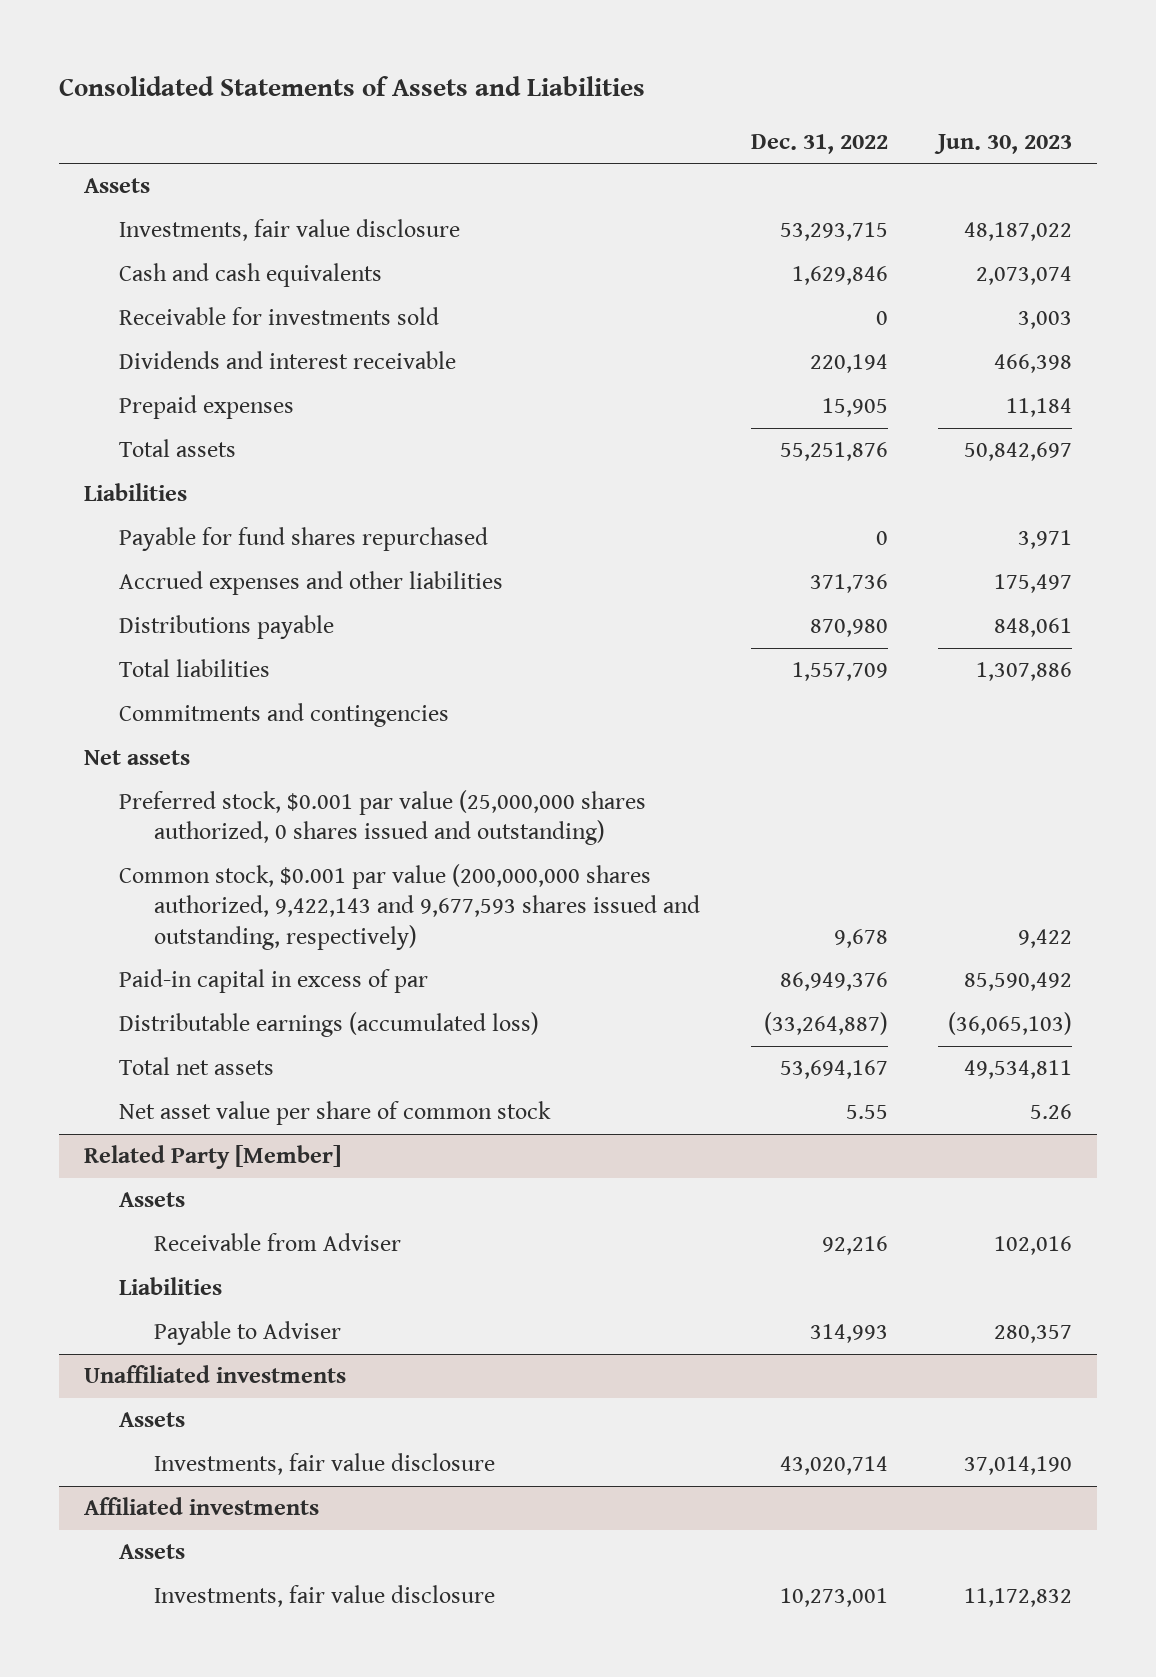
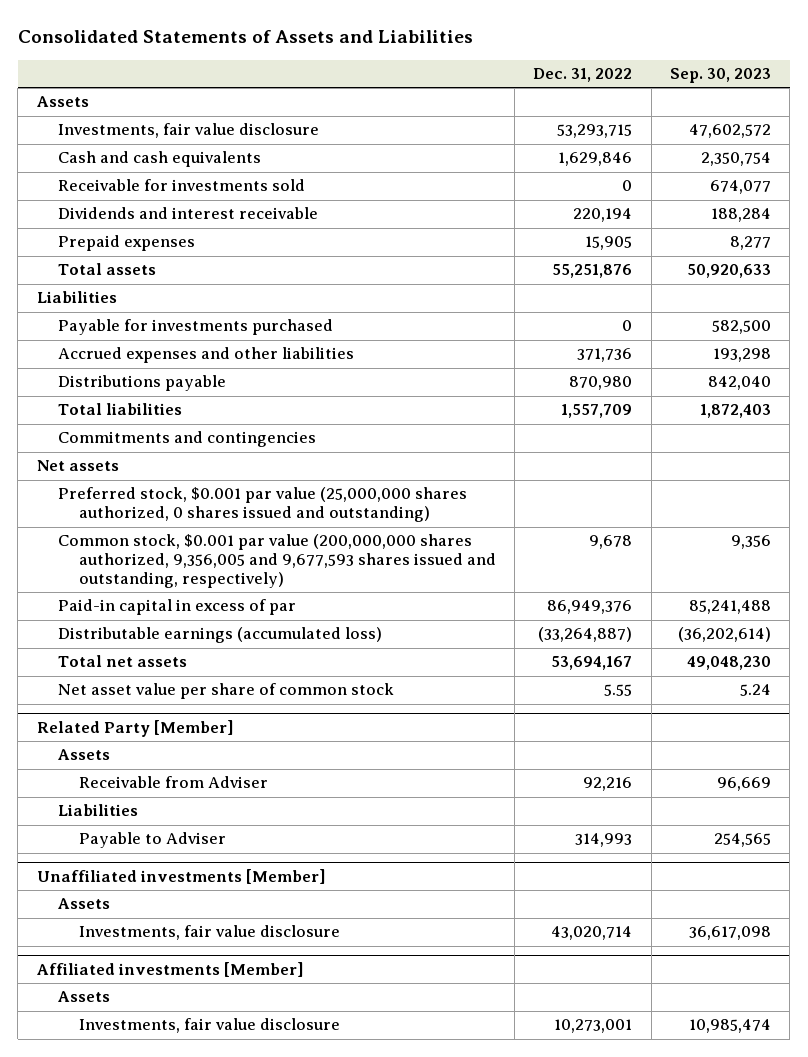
[934,133,1073,154] Jun. 30, 2023 -> none
none -> [669,68,771,84] Sep. 30, 2023
[119,527,489,552] Payable for fund shares repurchased -> [57,319,333,336] Payable for investments purchased
[119,864,701,950] Common stock, $0.001 par value (200,000,000 shares authorized, 9,422,143 and 9,677,593 shares issued and outstanding, respectively) -> [57,534,496,589] Common stock, $0.001 par value (200,000,000 shares authorized, 9,356,005 and 9,677,593 shares issued and outstanding, respectively)
[84,1365,347,1384] Unaffiliated investments -> [36,868,326,884] Unaffiliated investments [Member]
[84,1497,320,1516] Affiliated investments -> [36,961,304,977] Affiliated investments [Member]

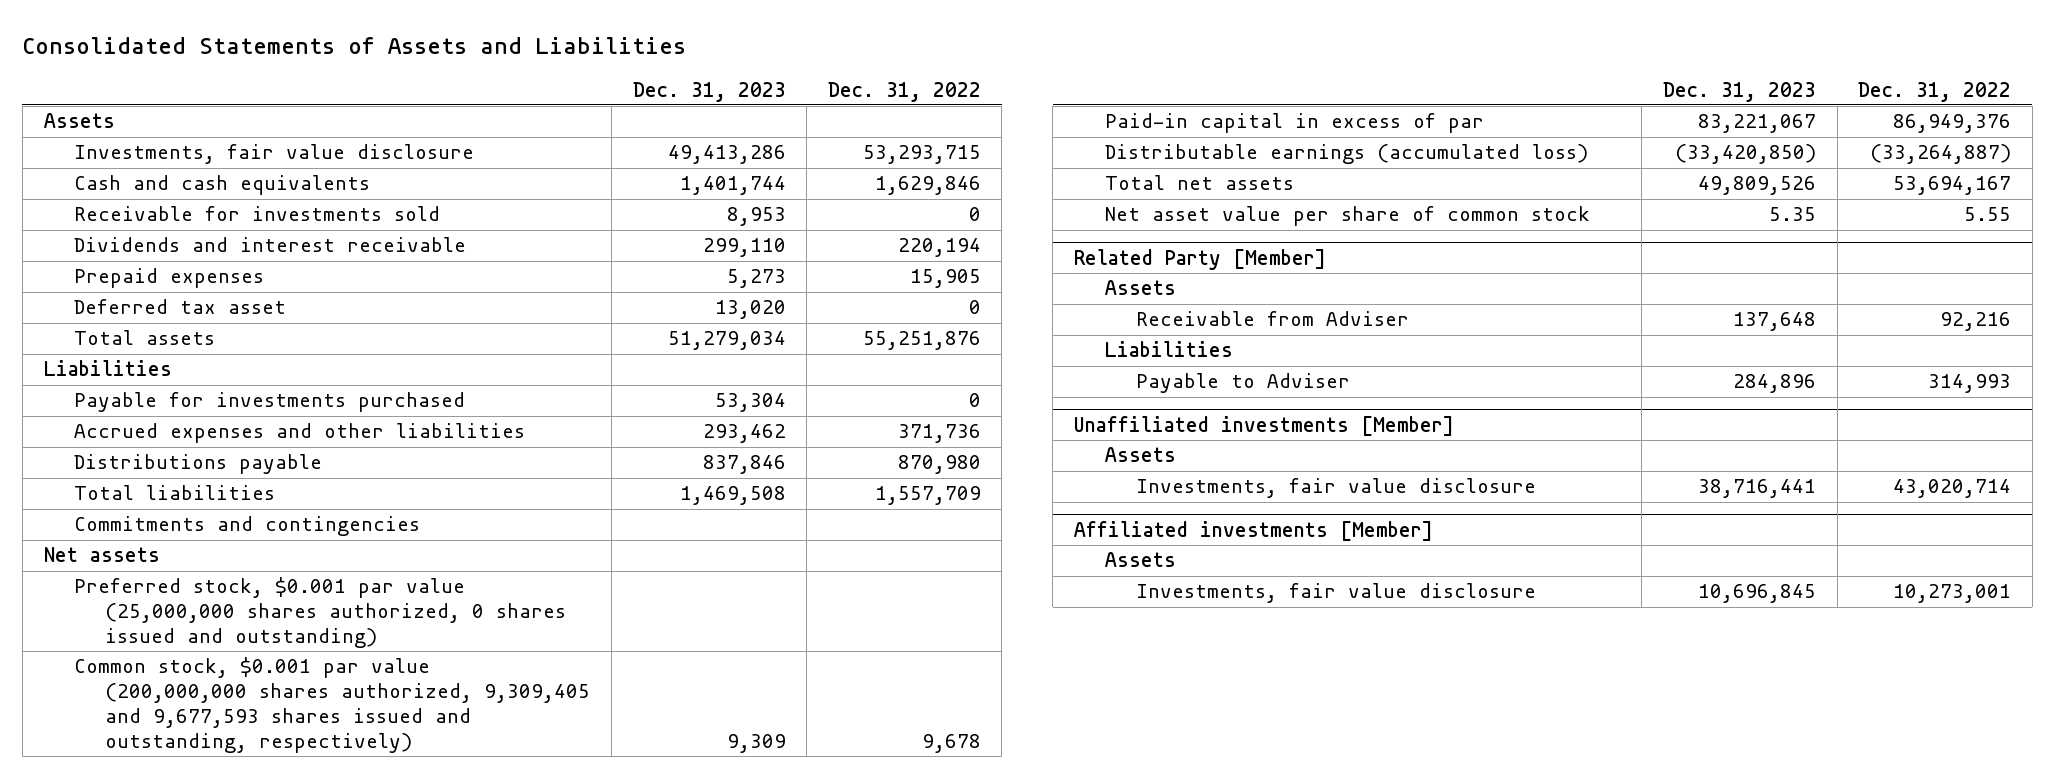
[669,68,771,84] Sep. 30, 2023 -> none
none -> [632,81,786,102] Dec. 31, 2023
none -> [74,299,287,315] Deferred tax asset
[57,534,496,589] Common stock, $0.001 par value (200,000,000 shares authorized, 9,356,005 and 9,677,593 shares issued and outstanding, respectively) -> [74,657,591,753] Common stock, $0.001 par value (200,000,000 shares authorized, 9,309,405 and 9,677,593 shares issued and outstanding, respectively)

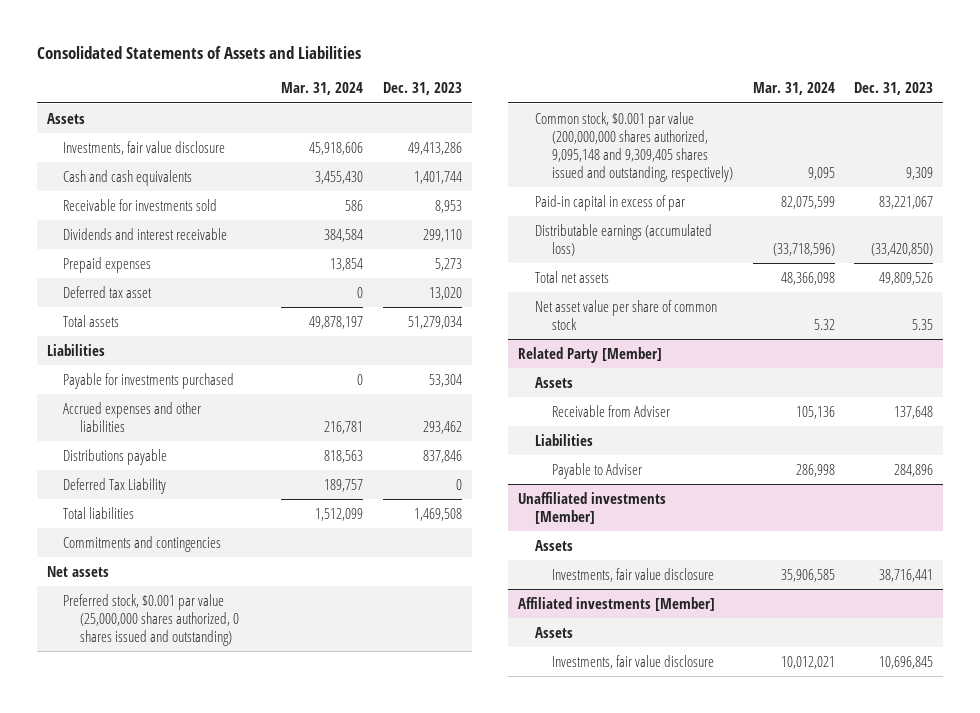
[827,81,981,102] Dec. 31, 2022 -> none
none -> [281,82,364,96] Mar. 31, 2024
none -> [63,477,167,494] Deferred Tax Liability
[74,657,591,753] Common stock, $0.001 par value (200,000,000 shares authorized, 9,309,405 and 9,677,593 shares issued and outstanding, respectively) -> [534,111,733,182] Common stock, $0.001 par value (200,000,000 shares authorized, 9,095,148 and 9,309,405 shares issued and outstanding, respectively)

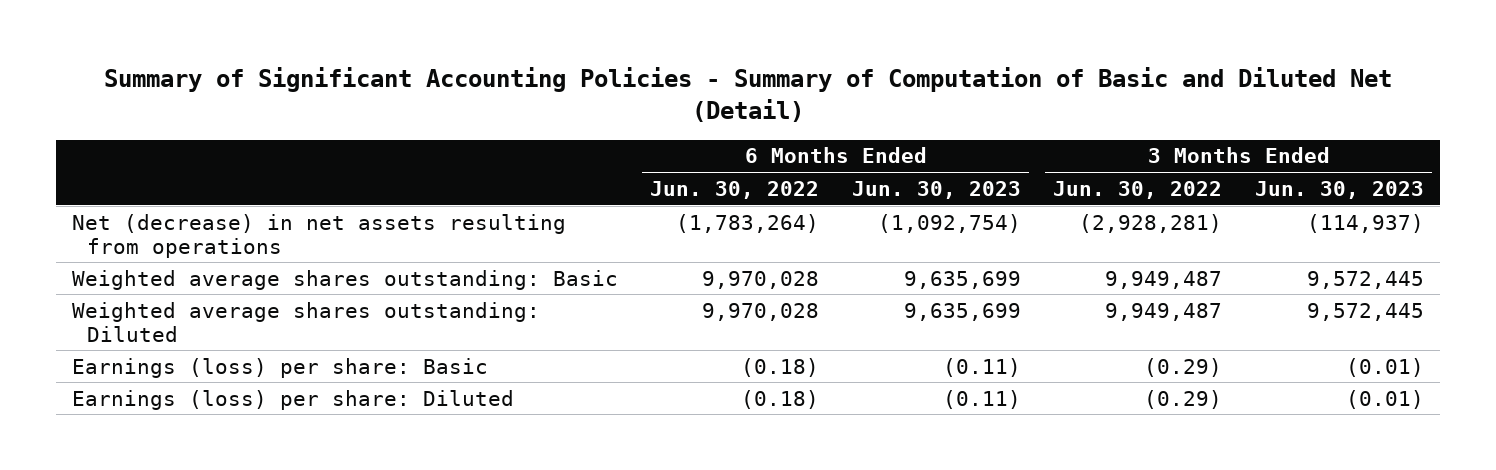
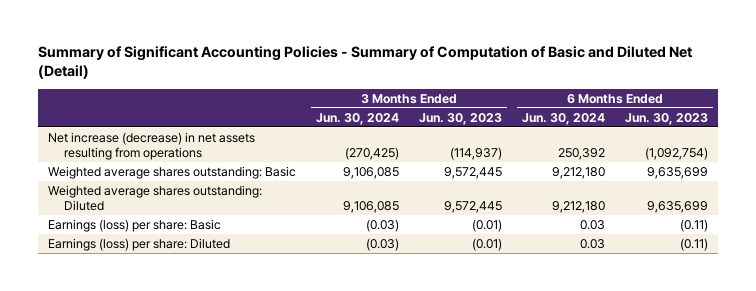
[650,180,820,199] Jun. 30, 2022 -> none
[1053,180,1223,199] Jun. 30, 2022 -> none
none -> [315,112,399,125] Jun. 30, 2024
none -> [522,112,606,125] Jun. 30, 2024
[71,213,566,258] Net (decrease) in net assets resulting from operations -> [47,131,255,161] Net increase (decrease) in net assets resulting from operations

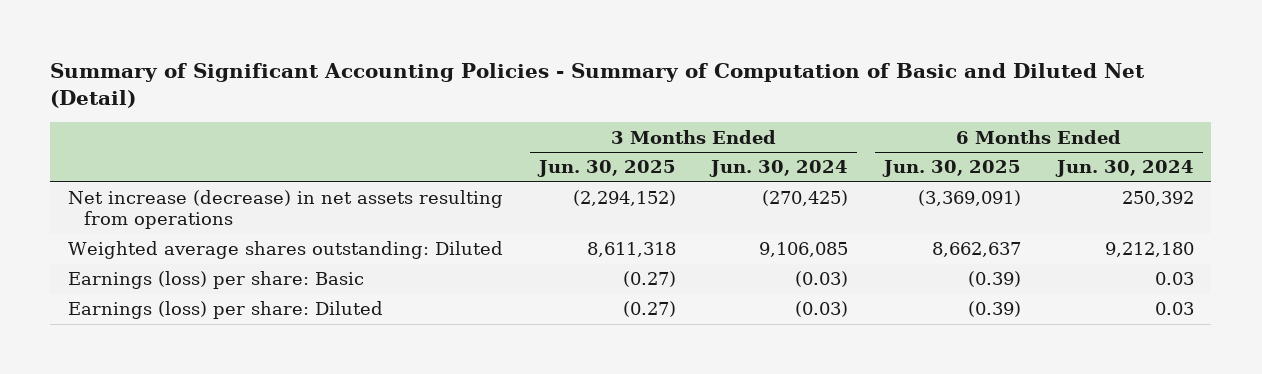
[418,112,502,125] Jun. 30, 2023 -> none
[625,112,709,125] Jun. 30, 2023 -> none
none -> [536,160,676,178] Jun. 30, 2025
none -> [881,160,1021,178] Jun. 30, 2025
[47,165,296,179] Weighted average shares outstanding: Basic -> none

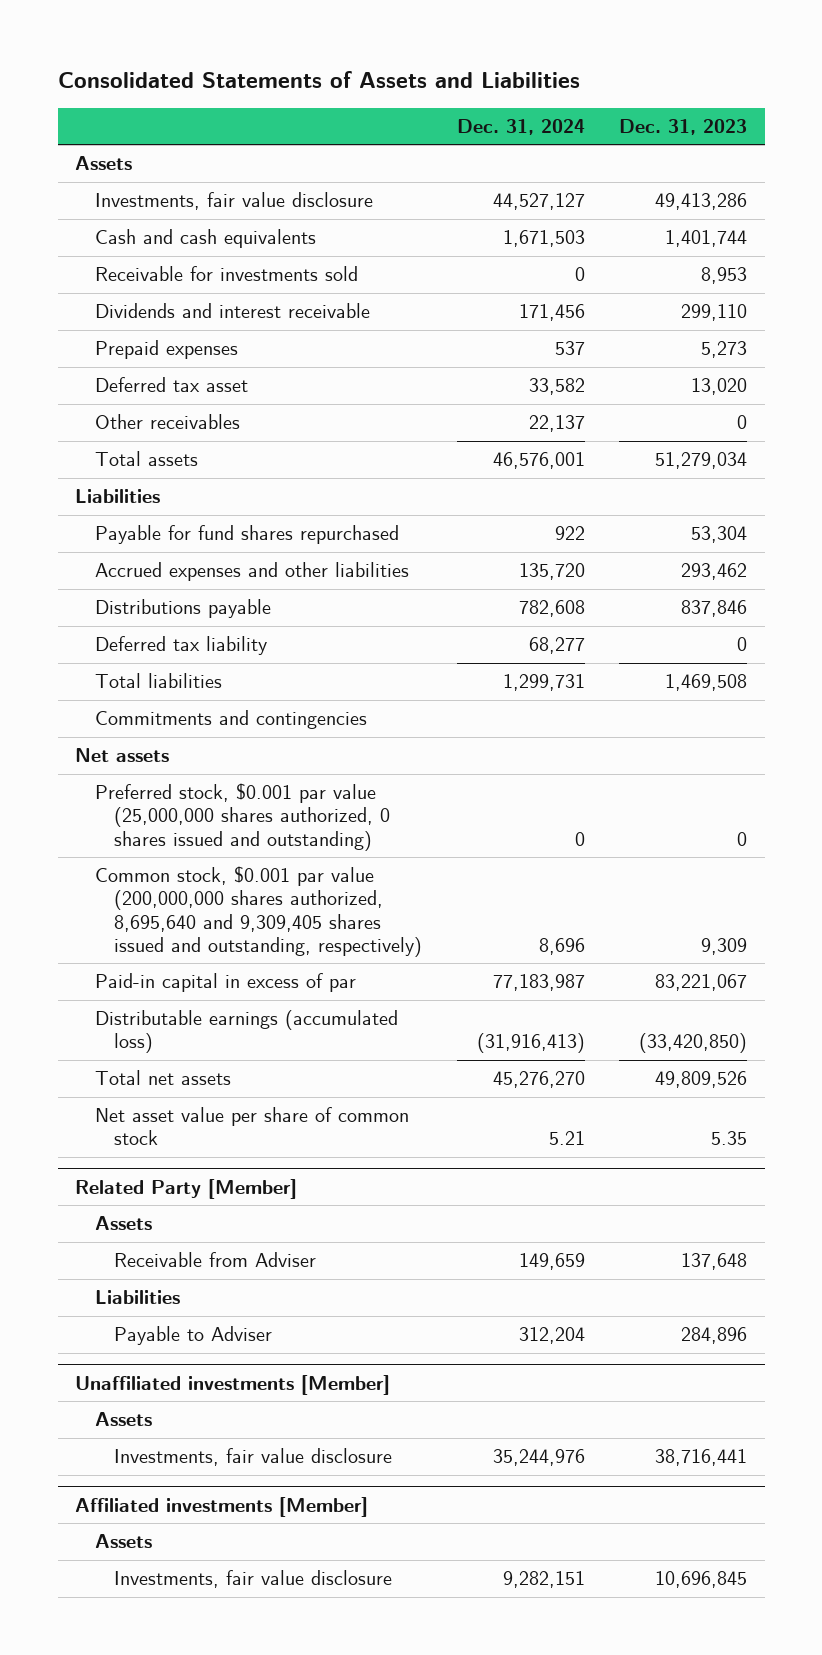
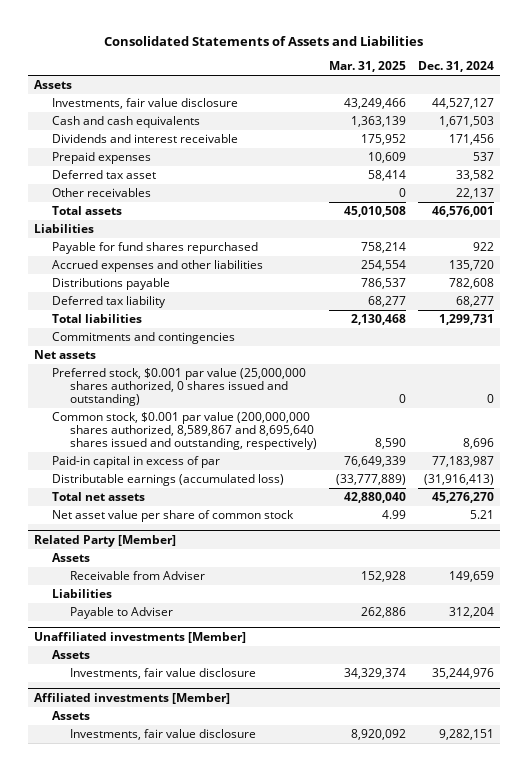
[619,118,748,135] Dec. 31, 2023 -> none
none -> [328,61,406,73] Mar. 31, 2025
[94,266,358,282] Receivable for investments sold -> none
[94,866,422,957] Common stock, $0.001 par value (200,000,000 shares authorized, 8,695,640 and 9,309,405 shares issued and outstanding, respectively) -> [52,412,317,451] Common stock, $0.001 par value (200,000,000 shares authorized, 8,589,867 and 8,695,640 shares issued and outstanding, respectively)

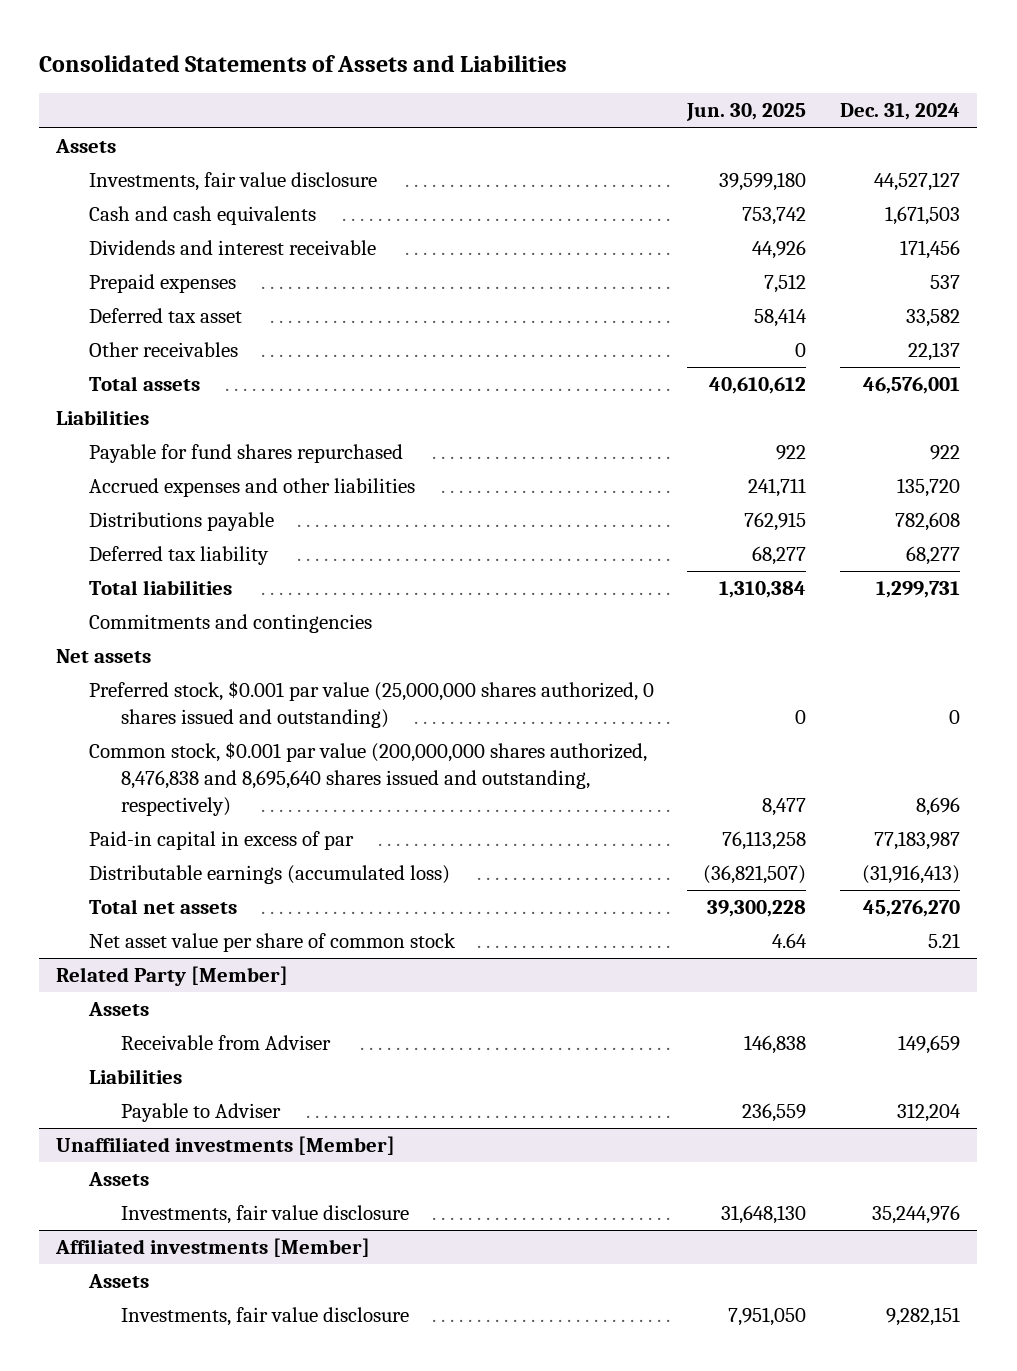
[328,61,406,73] Mar. 31, 2025 -> none
none -> [686,103,807,122] Jun. 30, 2025
[52,412,317,451] Common stock, $0.001 par value (200,000,000 shares authorized, 8,589,867 and 8,695,640 shares issued and outstanding, respectively) -> [88,742,647,816] Common stock, $0.001 par value (200,000,000 shares authorized, 8,476,838 and 8,695,640 shares issued and outstanding, respectively)

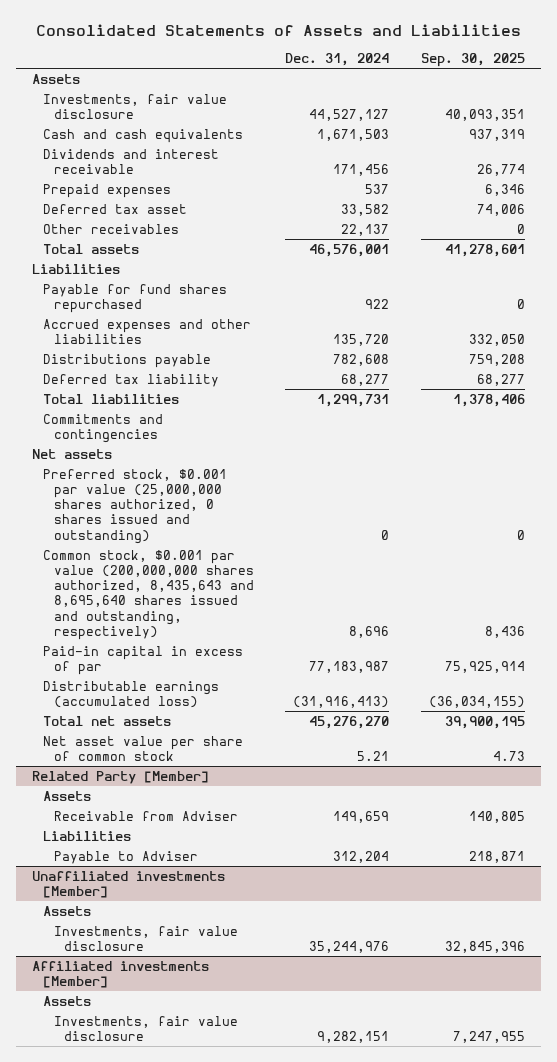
[686,103,807,122] Jun. 30, 2025 -> none
none -> [421,52,526,67] Sep. 30, 2025
[88,742,647,816] Common stock, $0.001 par value (200,000,000 shares authorized, 8,476,838 and 8,695,640 shares issued and outstanding, respectively) -> [42,549,254,640] Common stock, $0.001 par value (200,000,000 shares authorized, 8,435,643 and 8,695,640 shares issued and outstanding, respectively)

